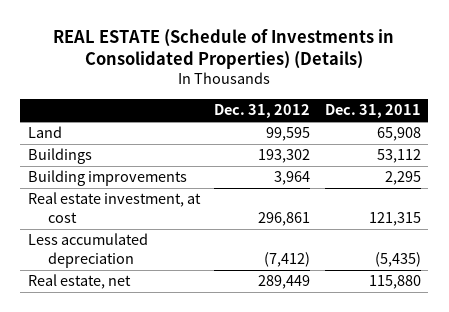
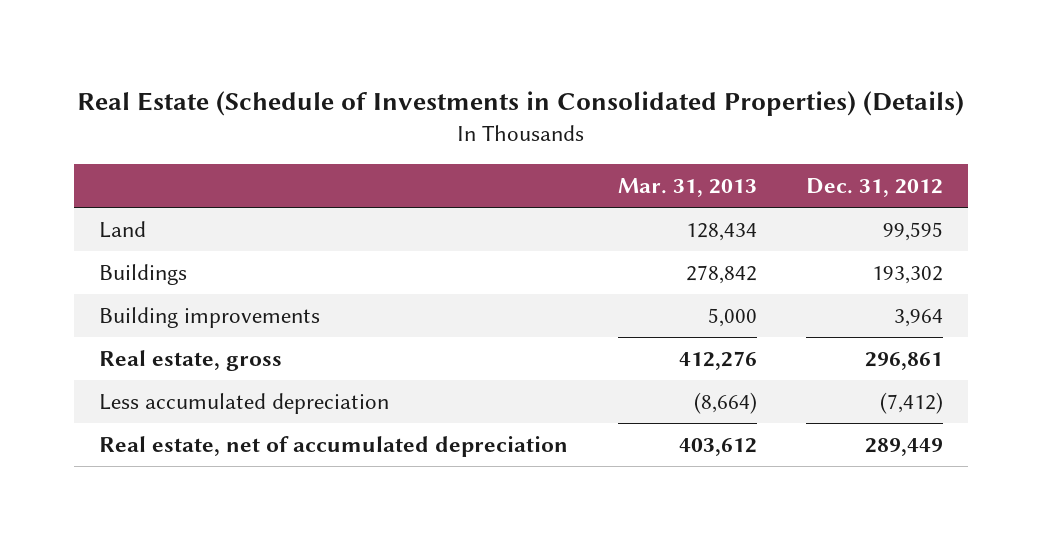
[53,28,395,69] REAL ESTATE (Schedule of Investments in Consolidated Properties) (Details) -> [77,90,965,116] Real Estate (Schedule of Investments in Consolidated Properties) (Details)
[324,104,421,119] Dec. 31, 2011 -> none
none -> [617,177,757,197] Mar. 31, 2013
[27,192,201,223] Real estate investment, at cost -> [98,350,282,372] Real estate, gross
[27,274,131,290] Real estate, net -> [98,436,568,458] Real estate, net of accumulated depreciation

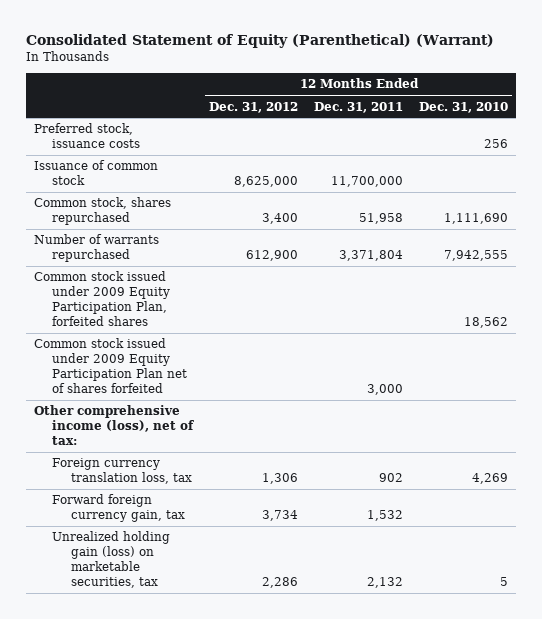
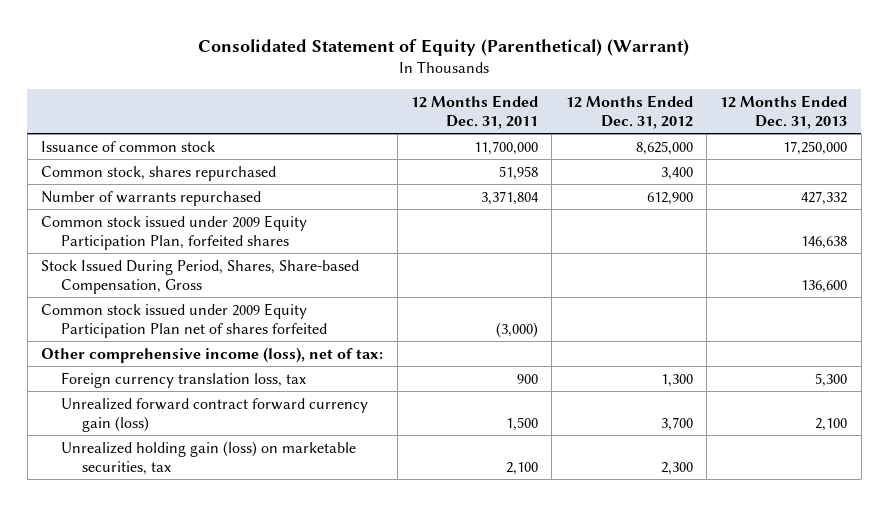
[419,101,509,113] Dec. 31, 2010 -> none
none -> [720,94,848,129] 12 Months Ended Dec. 31, 2013
[33,123,141,149] Preferred stock, issuance costs -> none
none -> [41,259,360,294] Stock Issued During Period, Shares, Share-based Compensation, Gross
[367,384,404,396] 3,000 -> [495,321,538,338] (3,000)
[262,473,299,485] 1,306 -> [660,373,693,387] 1,300
[379,473,404,483] 902 -> [516,373,538,384] 900
[52,494,185,523] Forward foreign currency gain, tax -> [61,397,369,432] Unrealized forward contract forward currency gain (loss)
[262,510,299,522] 3,734 -> [660,416,693,431] 3,700
[367,510,404,522] 1,532 -> [505,416,538,431] 1,500
[262,577,299,589] 2,286 -> [660,461,693,475] 2,300
[367,577,404,589] 2,132 -> [505,461,538,475] 2,100

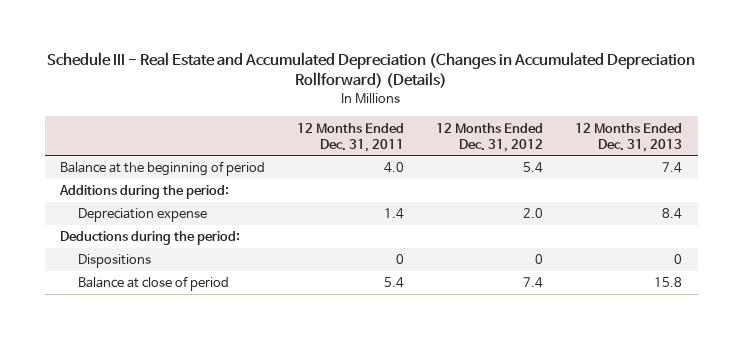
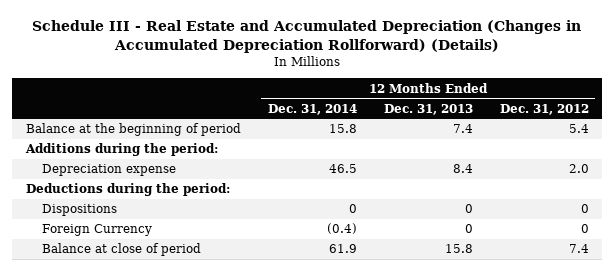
[297,122,405,152] 12 Months Ended Dec. 31, 2011 -> none
none -> [267,103,357,115] Dec. 31, 2014
none -> [41,224,152,237] Foreign Currency

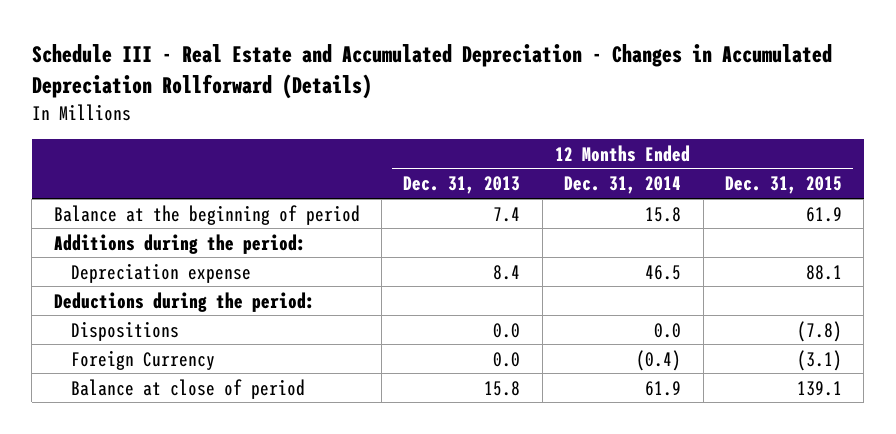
[32,20,582,53] Schedule III - Real Estate and Accumulated Depreciation (Changes in Accumulated Depreciation Rollforward) (Details) -> [31,44,832,99] Schedule III - Real Estate and Accumulated Depreciation - Changes in Accumulated Depreciation Rollforward (Details)
[499,103,589,115] Dec. 31, 2012 -> none
none -> [725,176,843,195] Dec. 31, 2015
[348,204,357,214] 0 -> [654,322,682,338] 0.0
[464,204,473,214] 0 -> [493,322,521,338] 0.0
[464,224,473,234] 0 -> [493,351,521,367] 0.0

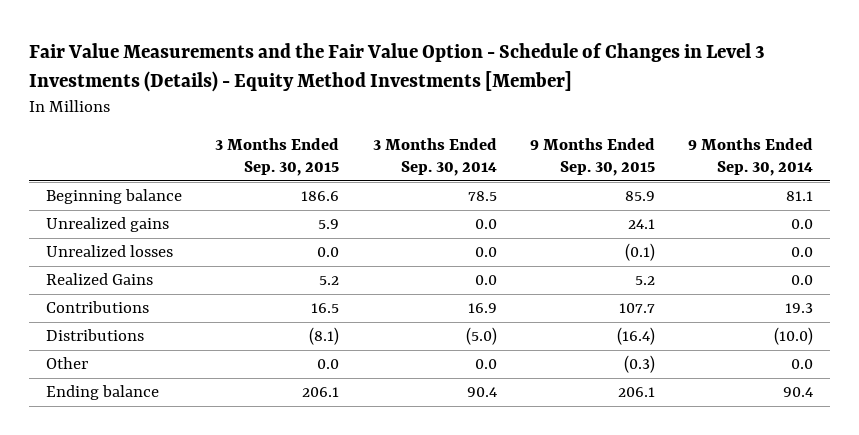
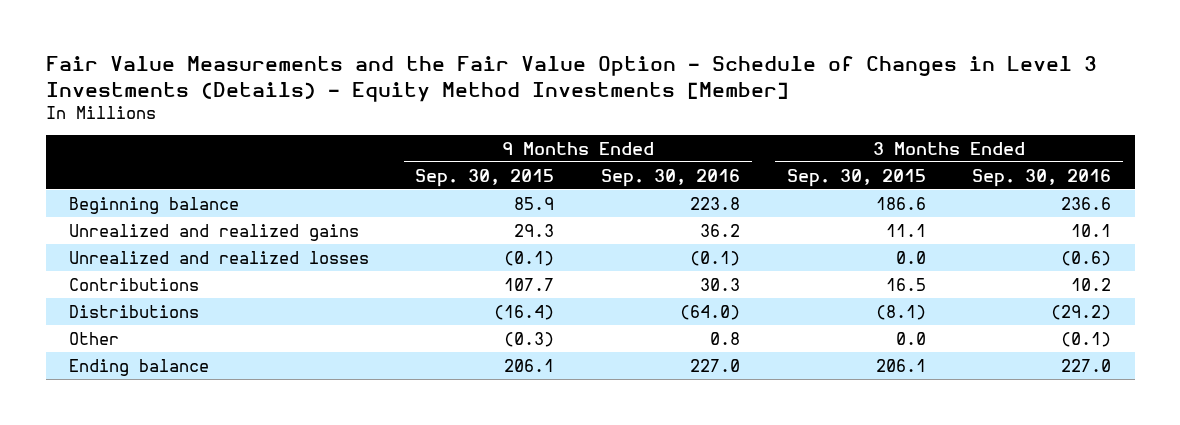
[372,138,497,177] 3 Months Ended Sep. 30, 2014 -> none
[688,138,814,177] 9 Months Ended Sep. 30, 2014 -> none
none -> [601,168,741,187] Sep. 30, 2016
none -> [972,168,1112,187] Sep. 30, 2016
[46,273,154,286] Realized Gains -> none
[46,217,170,233] Unrealized gains -> [68,223,359,241] Unrealized and realized gains
[318,219,340,230] 5.9 -> [885,223,926,237] 11.1
[627,219,655,230] 24.1 -> [514,223,555,237] 29.3
[46,245,174,258] Unrealized losses -> [68,250,369,264] Unrealized and realized losses

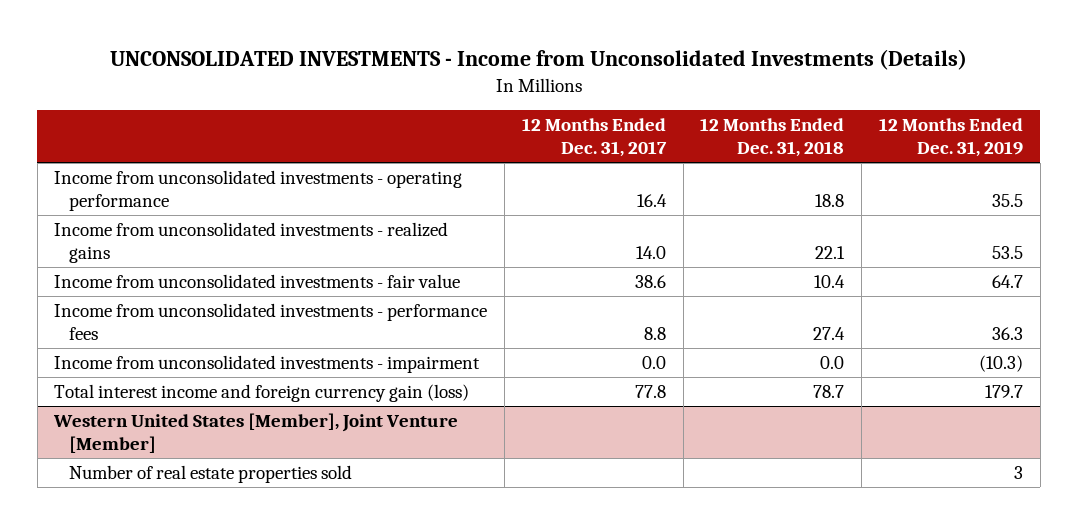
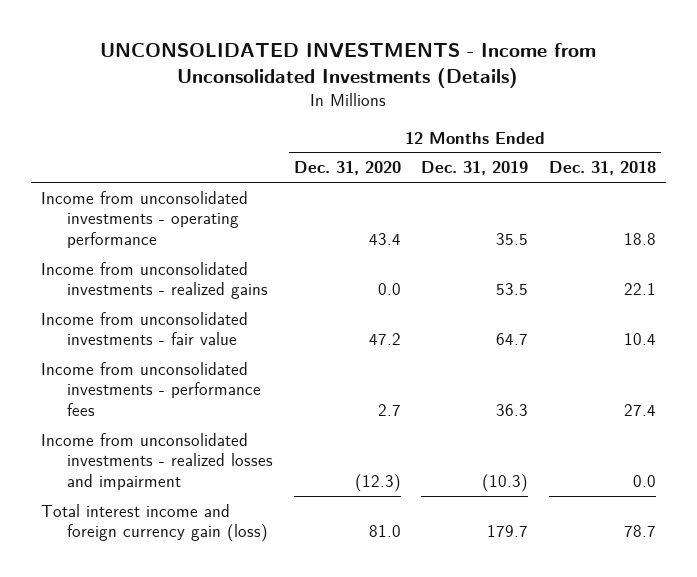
[521,118,667,157] 12 Months Ended Dec. 31, 2017 -> none
none -> [293,161,401,176] Dec. 31, 2020
[54,355,481,374] Income from unconsolidated investments - impairment -> [41,432,274,491] Income from unconsolidated investments - realized losses and impairment
[53,413,459,453] Western United States [Member], Joint Venture [Member] -> none
[68,465,352,484] Number of real estate properties sold -> none

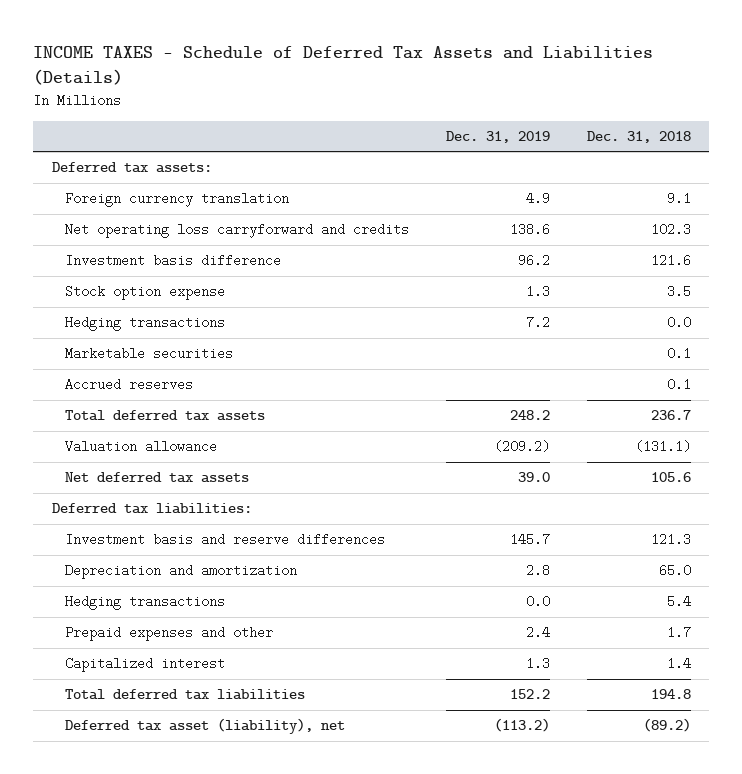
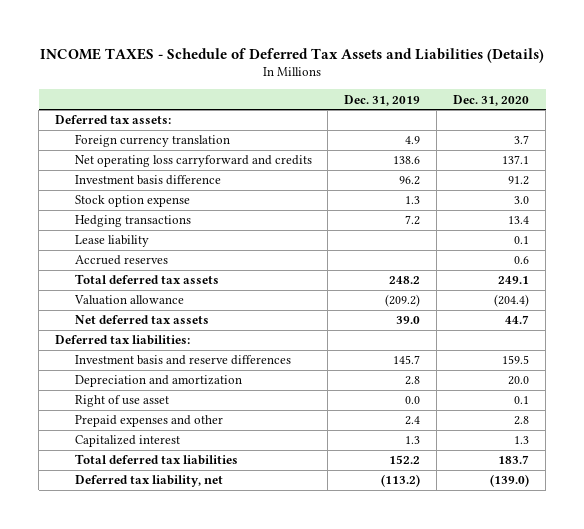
[586,130,691,143] Dec. 31, 2018 -> none
none -> [453,94,530,106] Dec. 31, 2020
[64,347,233,361] Marketable securities -> [74,235,149,248] Lease liability
[64,595,225,611] Hedging transactions -> [74,395,169,408] Right of use asset
[64,718,345,735] Deferred tax asset (liability), net -> [74,475,223,488] Deferred tax liability, net

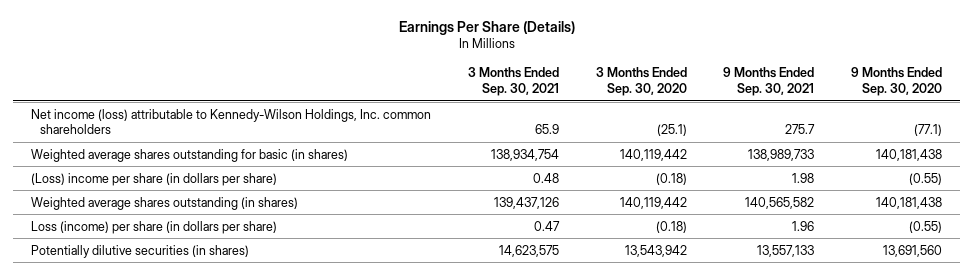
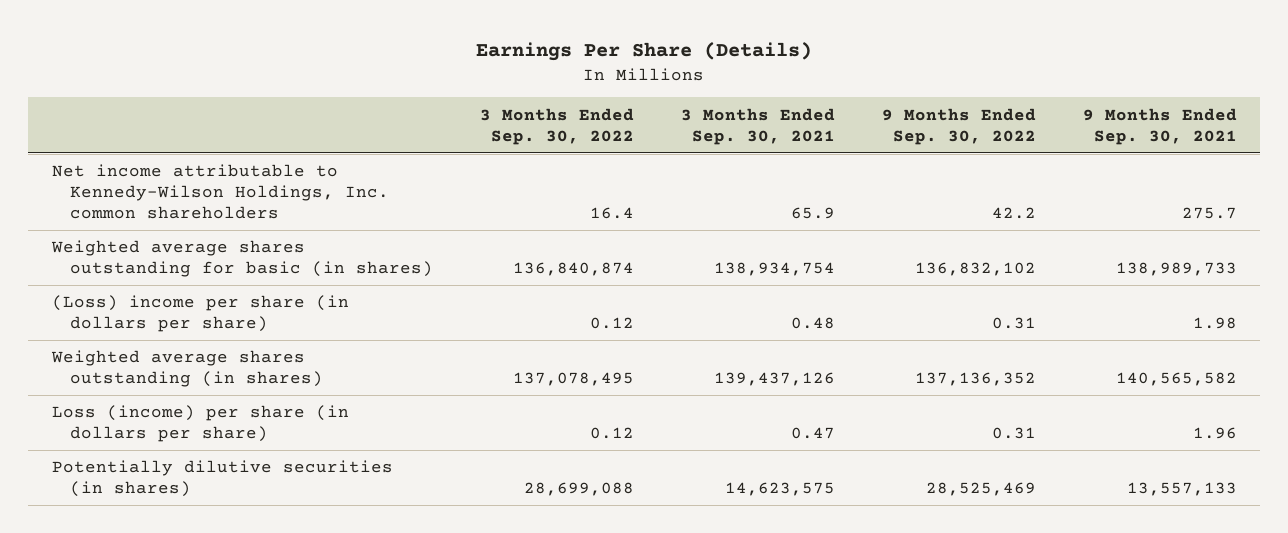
[595,67,687,96] 3 Months Ended Sep. 30, 2020 -> none
[850,67,942,96] 9 Months Ended Sep. 30, 2020 -> none
none -> [480,107,635,145] 3 Months Ended Sep. 30, 2022
none -> [881,107,1036,145] 9 Months Ended Sep. 30, 2022
[31,108,432,135] Net income (loss) attributable to Kennedy-Wilson Holdings, Inc. common shareholders -> [51,164,390,220] Net income attributable to Kennedy-Wilson Holdings, Inc. common shareholders

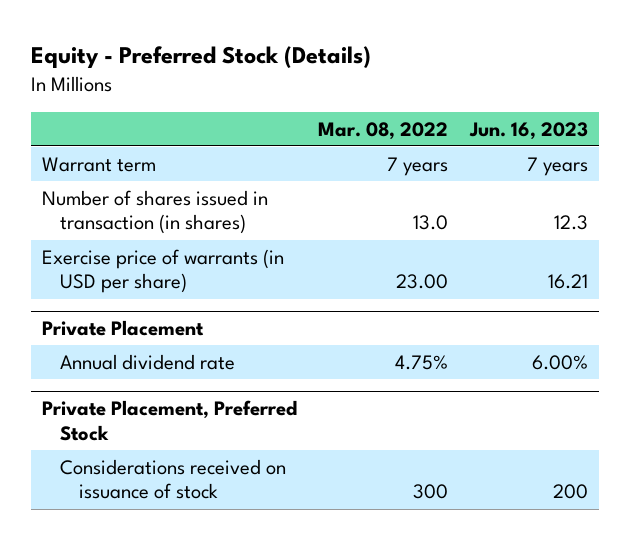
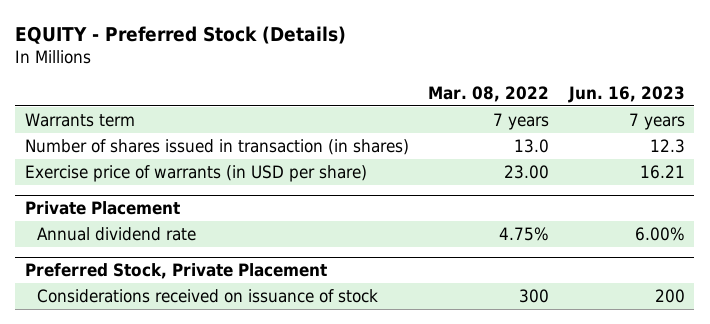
[30,45,371,68] Equity - Preferred Stock (Details) -> [15,26,347,45] EQUITY - Preferred Stock (Details)
[41,156,156,172] Warrant term -> [25,113,136,128] Warrants term
[41,400,297,441] Private Placement, Preferred Stock -> [25,263,328,280] Preferred Stock, Private Placement

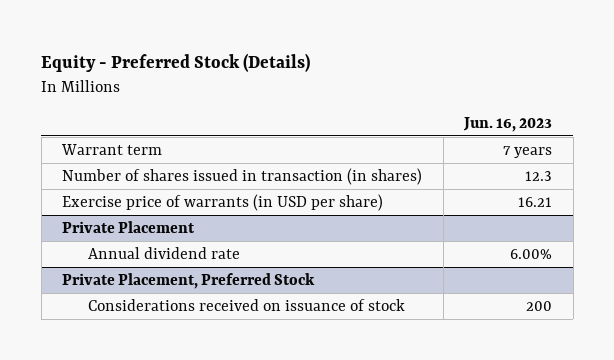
[15,26,347,45] EQUITY - Preferred Stock (Details) -> [41,53,311,73] Equity - Preferred Stock (Details)
[428,86,550,103] Mar. 08, 2022 -> none
[25,113,136,128] Warrants term -> [61,144,163,156] Warrant term
[25,263,328,280] Preferred Stock, Private Placement -> [62,273,316,290] Private Placement, Preferred Stock

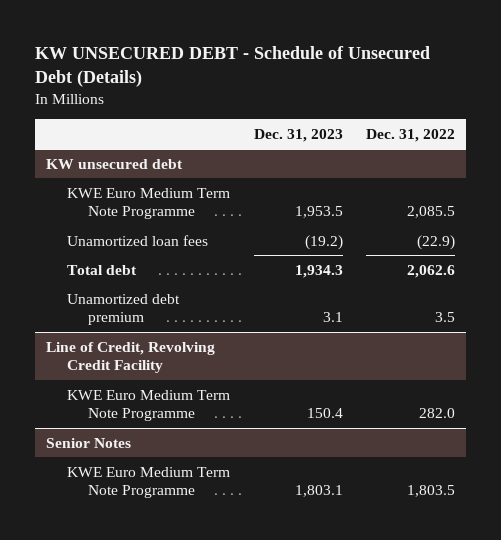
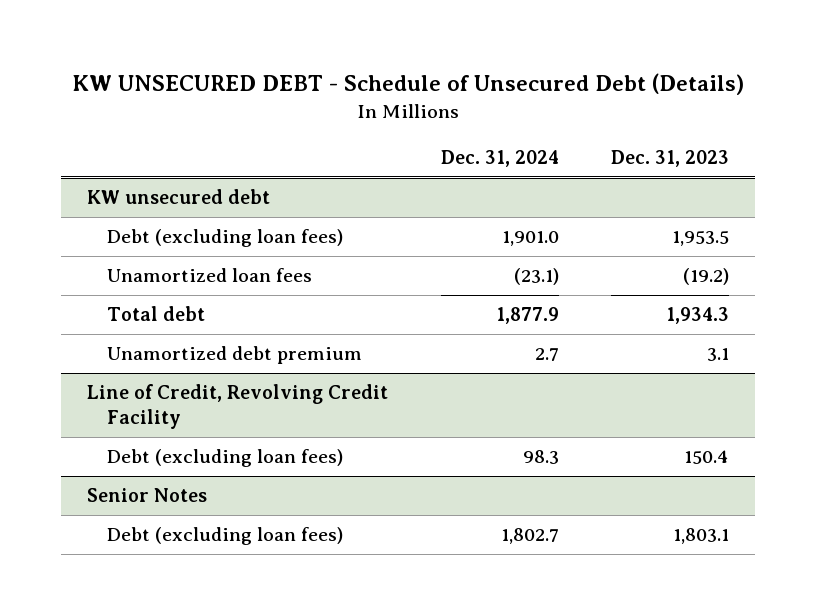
[365,128,455,142] Dec. 31, 2022 -> none
none -> [440,149,559,167] Dec. 31, 2024
[67,187,231,220] KWE Euro Medium Term Note Programme -> [107,229,344,248] Debt (excluding loan fees)
[67,389,231,422] KWE Euro Medium Term Note Programme -> [107,449,344,468] Debt (excluding loan fees)
[67,466,231,499] KWE Euro Medium Term Note Programme -> [107,527,344,546] Debt (excluding loan fees)

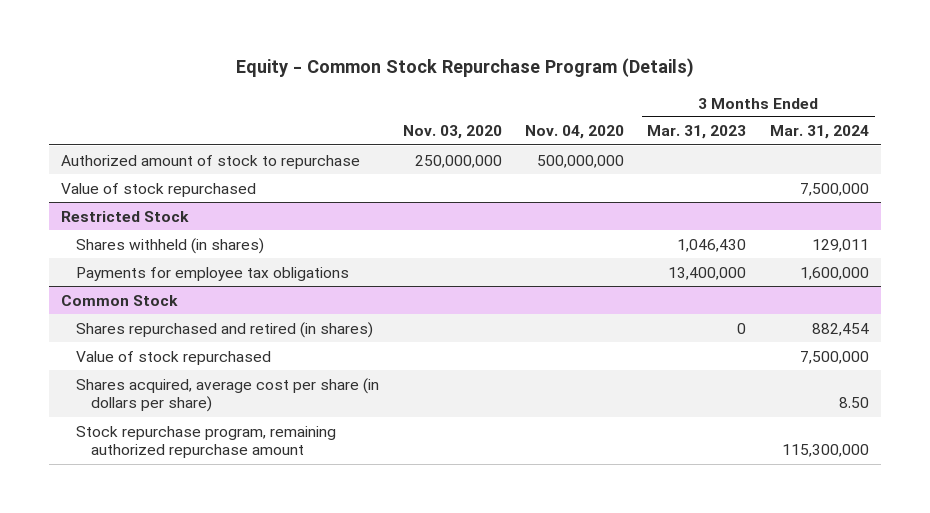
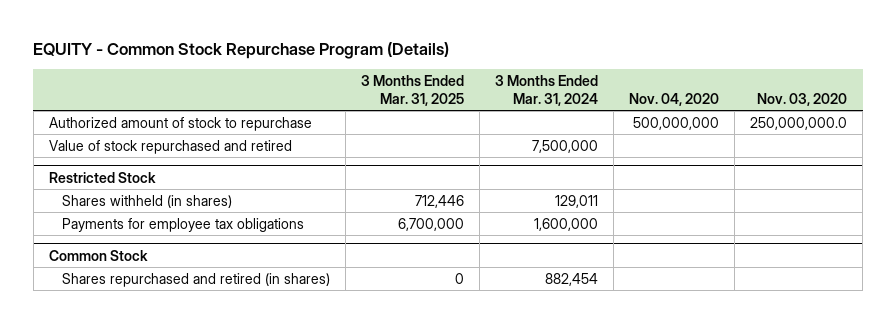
[235,58,694,78] Equity - Common Stock Repurchase Program (Details) -> [33,42,450,60] EQUITY - Common Stock Repurchase Program (Details)
[647,125,747,140] Mar. 31, 2023 -> none
none -> [361,75,465,107] 3 Months Ended Mar. 31, 2025
[414,154,502,168] 250,000,000 -> [750,116,848,130] 250,000,000.0
[60,182,256,197] Value of stock repurchased -> [48,139,292,154] Value of stock repurchased and retired
[76,350,272,365] Value of stock repurchased -> none
[76,377,380,413] Shares acquired, average cost per share (in dollars per share) -> none
[76,425,337,459] Stock repurchase program, remaining authorized repurchase amount -> none

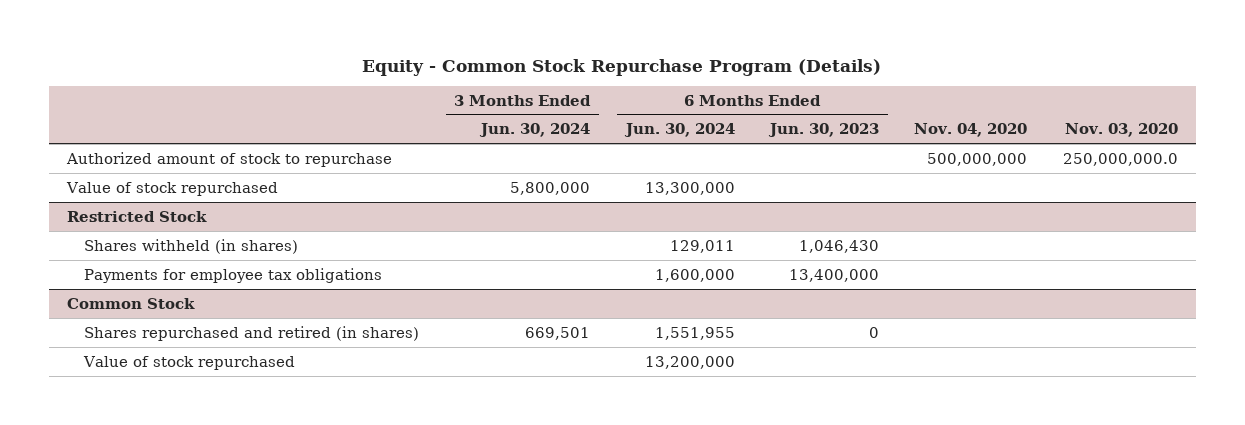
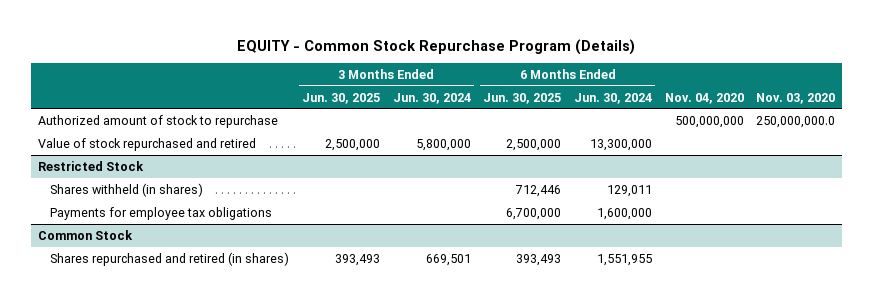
[362,58,882,76] Equity - Common Stock Repurchase Program (Details) -> [237,38,636,55] EQUITY - Common Stock Repurchase Program (Details)
[768,123,880,138] Jun. 30, 2023 -> none
none -> [301,92,380,104] Jun. 30, 2025
none -> [483,92,562,104] Jun. 30, 2025
[65,181,278,196] Value of stock repurchased -> [37,137,256,151] Value of stock repurchased and retired
[82,355,295,370] Value of stock repurchased -> none

